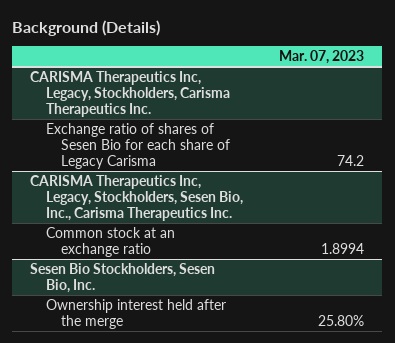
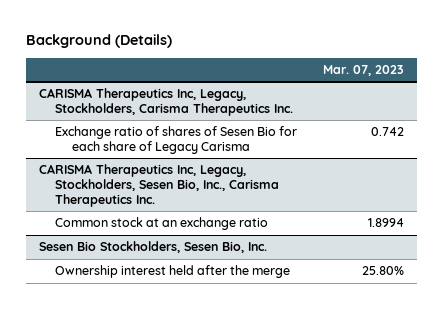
[337,154,365,166] 74.2 -> [371,127,405,137] 0.742

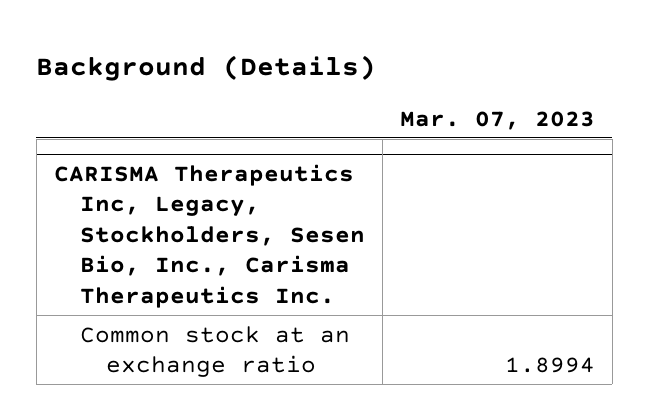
[38,88,294,116] CARISMA Therapeutics Inc, Legacy, Stockholders, Carisma Therapeutics Inc. -> none
[55,126,298,154] Exchange ratio of shares of Sesen Bio for each share of Legacy Carisma -> none
[38,241,267,254] Sesen Bio Stockholders, Sesen Bio, Inc. -> none
[55,265,291,279] Ownership interest held after the merge -> none

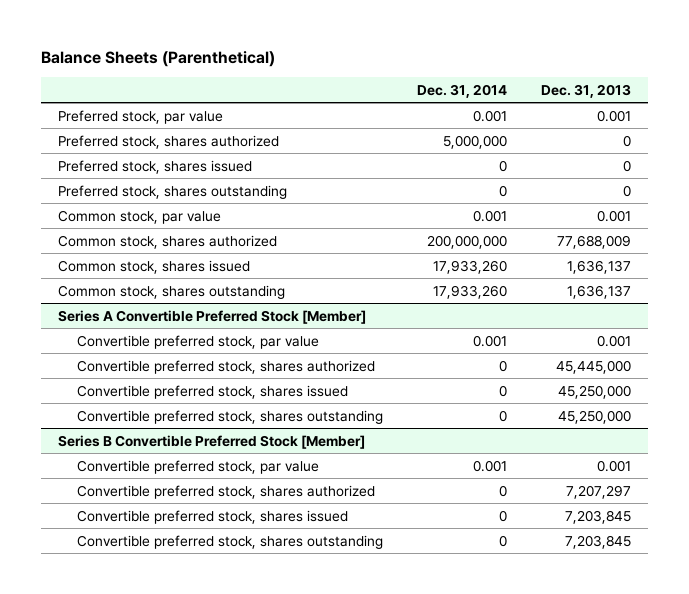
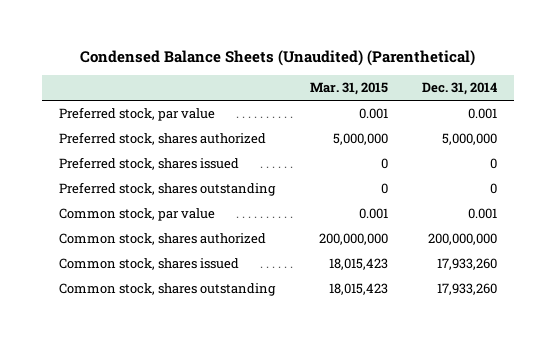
[40,50,275,67] Balance Sheets (Parenthetical) -> [80,50,476,67] Condensed Balance Sheets (Unaudited) (Parenthetical)
[541,83,632,98] Dec. 31, 2013 -> none
none -> [309,82,388,96] Mar. 31, 2015
[57,309,366,324] Series A Convertible Preferred Stock [Member] -> none
[77,334,320,349] Convertible preferred stock, par value -> none
[77,359,376,374] Convertible preferred stock, shares authorized -> none
[77,384,349,399] Convertible preferred stock, shares issued -> none
[77,409,384,424] Convertible preferred stock, shares outstanding -> none
[57,434,365,449] Series B Convertible Preferred Stock [Member] -> none
[77,459,320,474] Convertible preferred stock, par value -> none
[77,484,376,499] Convertible preferred stock, shares authorized -> none
[77,509,349,524] Convertible preferred stock, shares issued -> none
[77,534,384,549] Convertible preferred stock, shares outstanding -> none

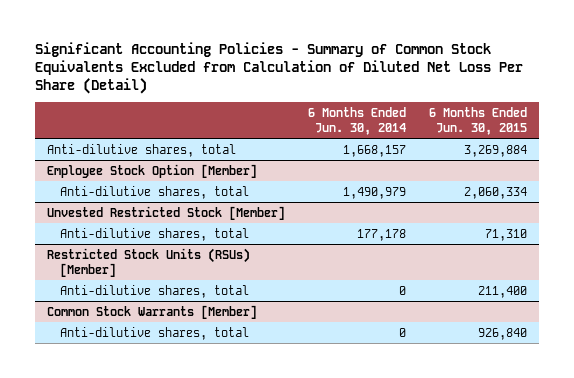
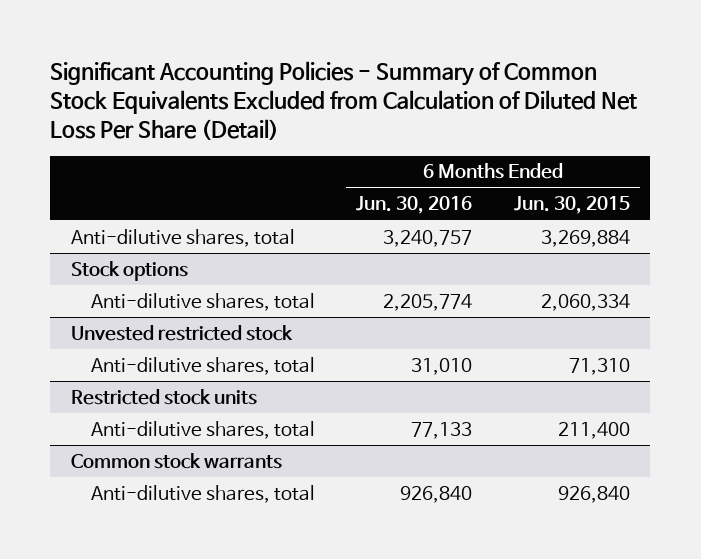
[308,106,407,135] 6 Months Ended Jun. 30, 2014 -> none
none -> [356,196,473,215] Jun. 30, 2016
[46,163,257,178] Employee Stock Option [Member] -> [71,260,189,281] Stock options
[46,205,285,220] Unvested Restricted Stock [Member] -> [71,324,294,341] Unvested restricted stock
[46,247,250,277] Restricted Stock Units (RSUs) [Member] -> [71,388,258,405] Restricted stock units
[46,304,257,319] Common Stock Warrants [Member] -> [71,452,283,469] Common stock warrants

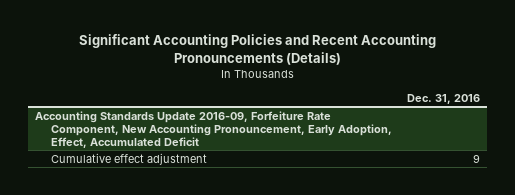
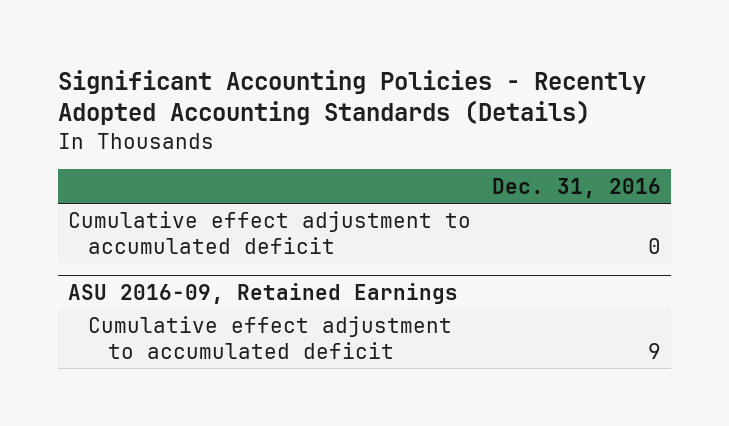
[78,34,436,65] Significant Accounting Policies and Recent Accounting Pronouncements (Details) -> [58,69,647,126] Significant Accounting Policies - Recently Adopted Accounting Standards (Details)
[35,110,393,148] Accounting Standards Update 2016-09, Forfeiture Rate Component, New Accounting Pronouncement, Early Adoption, Effect, Accumulated Deficit -> none
[51,152,208,165] Cumulative effect adjustment -> [68,211,472,254] Cumulative effect adjustment to accumulated deficit
[472,153,480,163] 9 -> [647,237,661,254] 0
none -> [68,283,459,305] ASU 2016-09, Retained Earnings
none -> [88,316,453,359] Cumulative effect adjustment to accumulated deficit

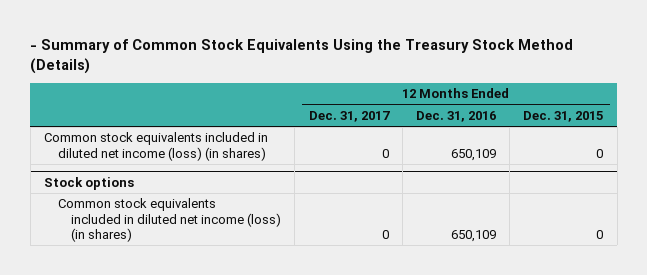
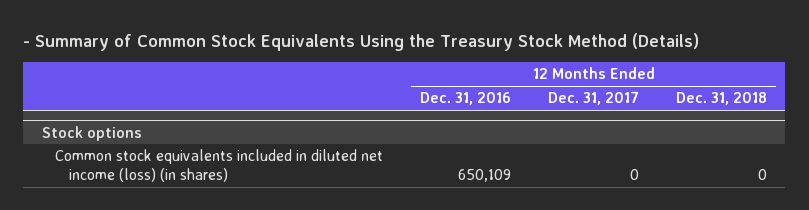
[523,110,604,122] Dec. 31, 2015 -> none
none -> [675,92,767,106] Dec. 31, 2018
[44,132,269,161] Common stock equivalents included in diluted net income (loss) (in shares) -> none

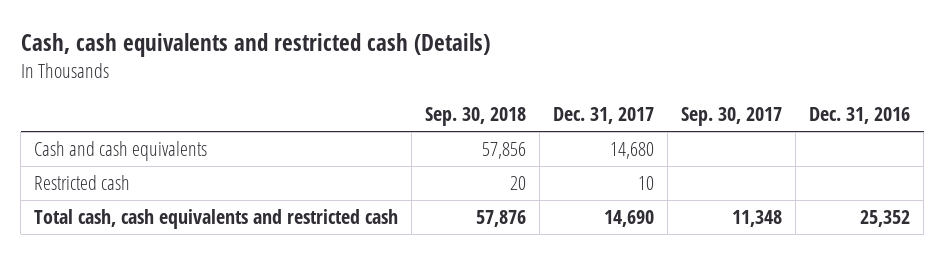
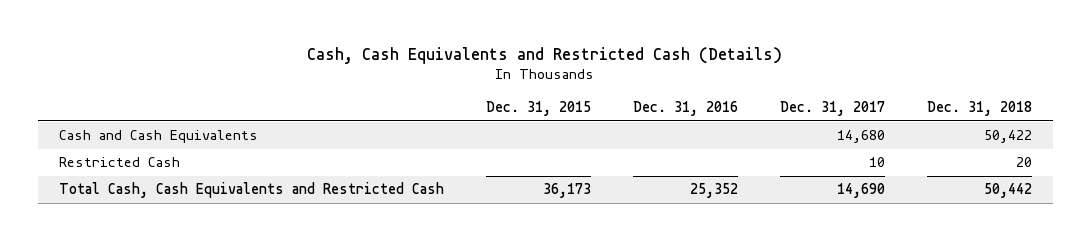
[20,33,490,58] Cash, cash equivalents and restricted cash (Details) -> [307,47,783,65] Cash, Cash Equivalents and Restricted Cash (Details)
[425,107,527,127] Sep. 30, 2018 -> none
[681,107,783,127] Sep. 30, 2017 -> none
none -> [485,101,591,117] Dec. 31, 2015
none -> [926,101,1032,117] Dec. 31, 2018
[34,140,208,161] Cash and cash equivalents -> [58,130,258,144] Cash and Cash Equivalents
[34,174,131,190] Restricted cash -> [58,157,180,168] Restricted Cash
[34,208,399,229] Total cash, cash equivalents and restricted cash -> [58,182,444,199] Total Cash, Cash Equivalents and Restricted Cash

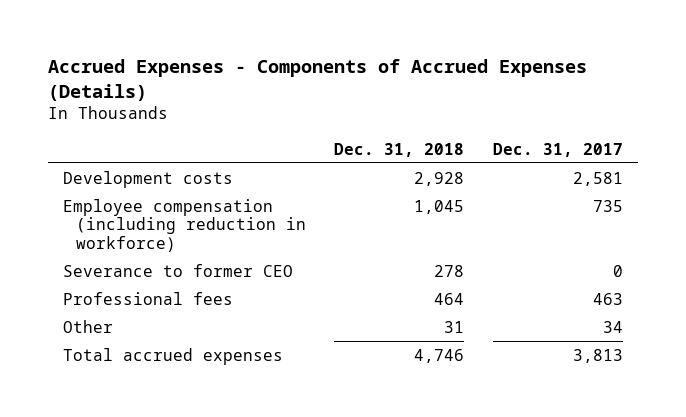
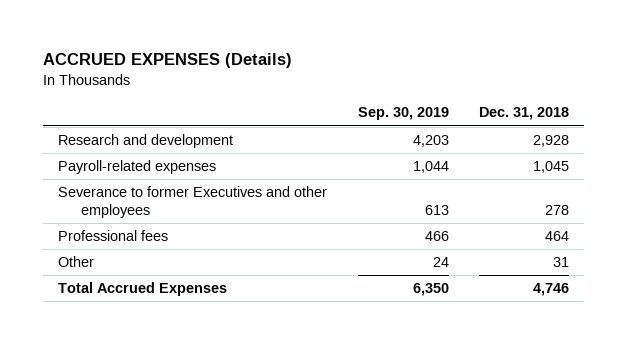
[48,58,588,101] Accrued Expenses - Components of Accrued Expenses (Details) -> [42,53,292,69] ACCRUED EXPENSES (Details)
[493,142,624,157] Dec. 31, 2017 -> none
none -> [357,107,449,121] Sep. 30, 2019
[62,170,233,188] Development costs -> [58,134,234,149] Research and development
[62,198,306,252] Employee compensation (including reduction in workforce) -> [58,160,217,175] Payroll-related expenses
[62,263,293,277] Severance to former CEO -> [58,186,328,219] Severance to former Executives and other employees
[62,347,283,365] Total accrued expenses -> [58,282,228,297] Total Accrued Expenses

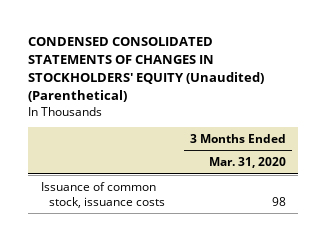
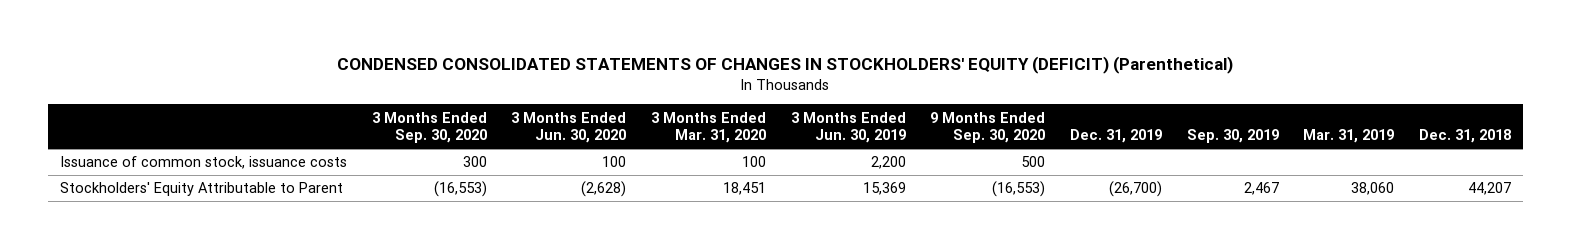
[28,37,265,102] CONDENSED CONSOLIDATED STATEMENTS OF CHANGES IN STOCKHOLDERS' EQUITY (Unaudited) (Parenthetical) -> [337,56,1234,75] CONDENSED CONSOLIDATED STATEMENTS OF CHANGES IN STOCKHOLDERS' EQUITY (DEFICIT) (Parenthetical)
none -> [371,111,487,144] 3 Months Ended Sep. 30, 2020
none -> [511,111,627,144] 3 Months Ended Jun. 30, 2020
none -> [790,111,906,144] 3 Months Ended Jun. 30, 2019
none -> [930,111,1046,144] 9 Months Ended Sep. 30, 2020
none -> [1070,129,1163,144] Dec. 31, 2019
none -> [1186,129,1279,144] Sep. 30, 2019
none -> [1303,129,1395,144] Mar. 31, 2019
none -> [1419,129,1512,144] Dec. 31, 2018
[272,196,287,206] 98 -> [741,156,766,168] 100
none -> [59,182,343,197] Stockholders' Equity Attributable to Parent

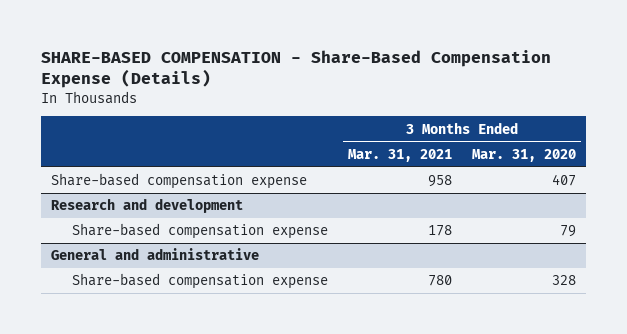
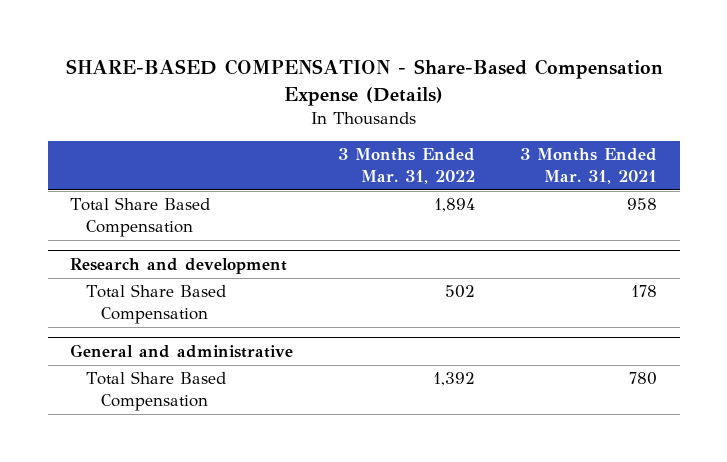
[471,149,576,163] Mar. 31, 2020 -> none
none -> [338,148,476,185] 3 Months Ended Mar. 31, 2022
[51,173,308,190] Share-based compensation expense -> [70,197,211,238] Total Share Based Compensation
[72,223,329,240] Share-based compensation expense -> [85,284,226,325] Total Share Based Compensation
[72,273,329,290] Share-based compensation expense -> [85,371,226,412] Total Share Based Compensation

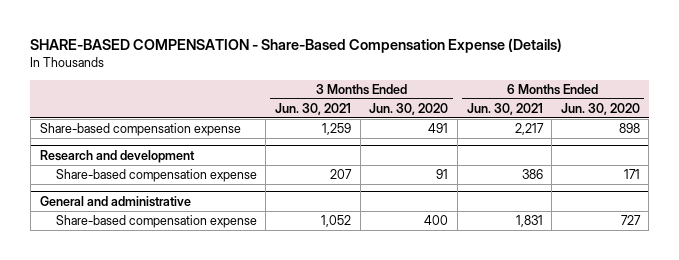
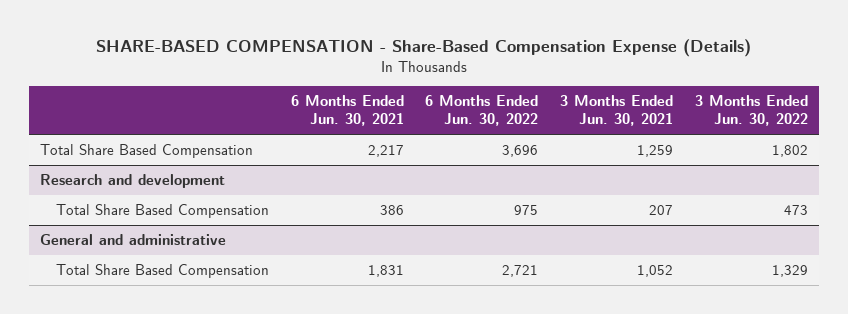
[369,102,449,115] Jun. 30, 2020 -> none
[560,102,640,115] Jun. 30, 2020 -> none
none -> [425,95,539,127] 6 Months Ended Jun. 30, 2022
none -> [694,95,808,127] 3 Months Ended Jun. 30, 2022
[39,123,241,137] Share-based compensation expense -> [40,144,254,159] Total Share Based Compensation
[55,169,257,183] Share-based compensation expense -> [56,204,270,219] Total Share Based Compensation
[55,215,257,229] Share-based compensation expense -> [56,264,270,279] Total Share Based Compensation

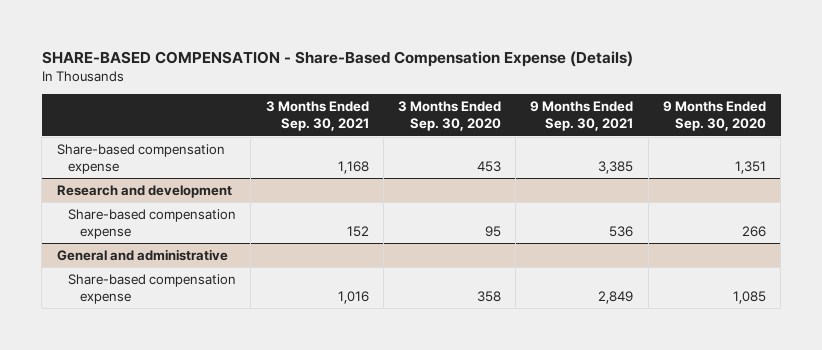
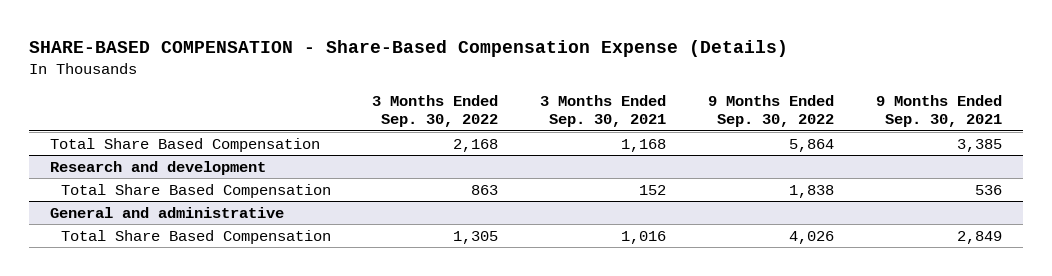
[397,101,501,132] 3 Months Ended Sep. 30, 2020 -> none
[662,101,766,132] 9 Months Ended Sep. 30, 2020 -> none
none -> [372,94,499,128] 3 Months Ended Sep. 30, 2022
none -> [708,94,835,128] 9 Months Ended Sep. 30, 2022
[56,143,225,175] Share-based compensation expense -> [49,137,320,152] Total Share Based Compensation
[68,208,237,240] Share-based compensation expense -> [60,183,331,198] Total Share Based Compensation
[68,273,237,305] Share-based compensation expense -> [60,229,331,244] Total Share Based Compensation

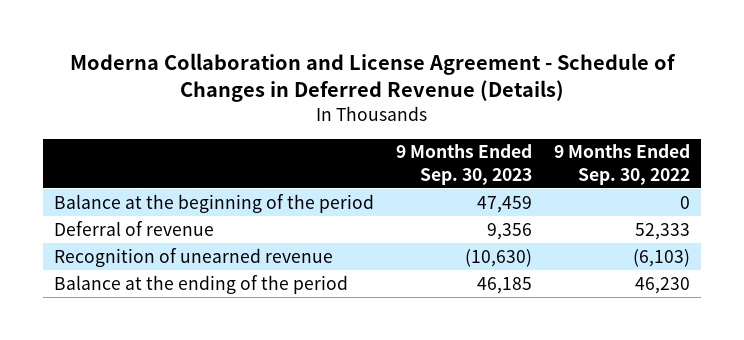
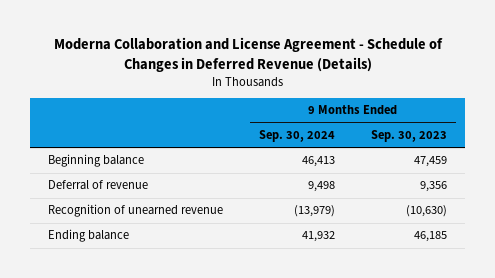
[554,144,691,185] 9 Months Ended Sep. 30, 2022 -> none
none -> [259,130,336,143] Sep. 30, 2024
[53,193,374,213] Balance at the beginning of the period -> [48,154,145,168] Beginning balance
[53,274,348,294] Balance at the ending of the period -> [48,229,130,243] Ending balance

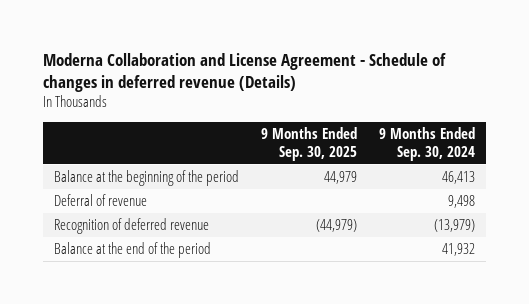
[53,37,443,72] Moderna Collaboration and License Agreement - Schedule of Changes in Deferred Revenue (Details) -> [43,52,447,92] Moderna Collaboration and License Agreement - Schedule of changes in deferred revenue (Details)
[371,130,448,143] Sep. 30, 2023 -> none
none -> [261,126,358,161] 9 Months Ended Sep. 30, 2025
[48,154,145,168] Beginning balance -> [54,170,240,187] Balance at the beginning of the period
[48,204,224,218] Recognition of unearned revenue -> [54,218,210,235] Recognition of deferred revenue
[48,229,130,243] Ending balance -> [54,242,212,259] Balance at the end of the period

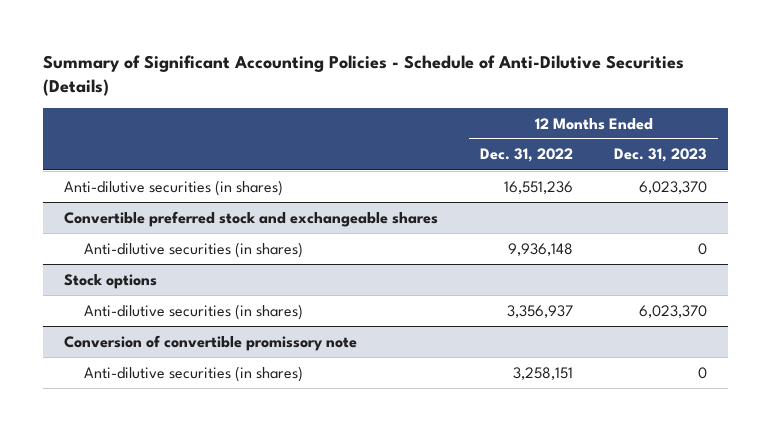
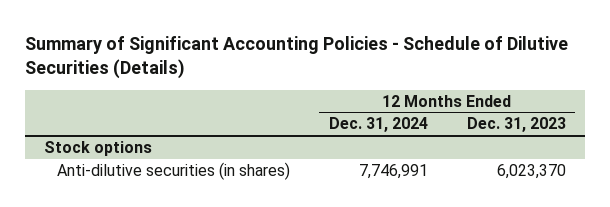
[43,54,685,97] Summary of Significant Accounting Policies - Schedule of Anti-Dilutive Securities (Details) -> [25,35,569,80] Summary of Significant Accounting Policies - Schedule of Dilutive Securities (Details)
[479,148,573,163] Dec. 31, 2022 -> none
none -> [328,117,428,133] Dec. 31, 2024
[64,179,284,196] Anti-dilutive securities (in shares) -> none
[64,210,439,227] Convertible preferred stock and exchangeable shares -> none
[84,241,304,258] Anti-dilutive securities (in shares) -> none
[64,334,358,351] Conversion of convertible promissory note -> none
[84,365,304,382] Anti-dilutive securities (in shares) -> none

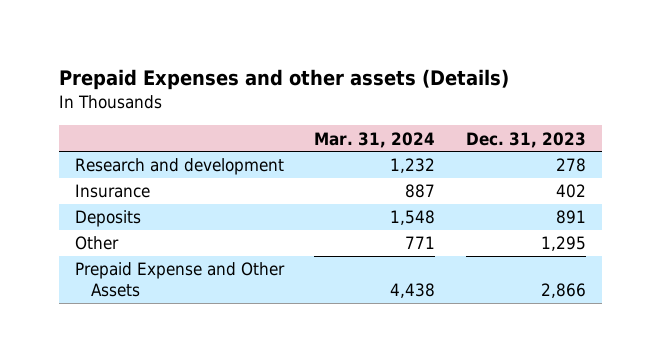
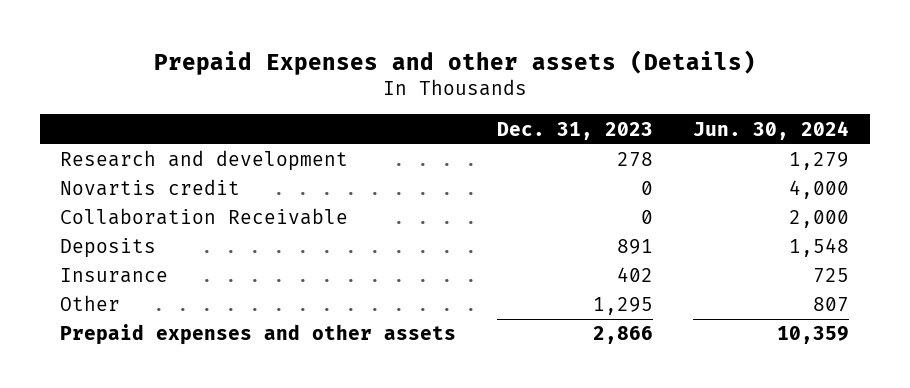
[314,131,436,148] Mar. 31, 2024 -> none
none -> [693,120,850,140] Jun. 30, 2024
none -> [60,179,241,197] Novartis credit
none -> [60,208,349,226] Collaboration Receivable
[74,184,150,199] Insurance -> [60,268,169,284] Insurance
[74,262,285,297] Prepaid Expense and Other Assets -> [60,324,457,346] Prepaid expenses and other assets

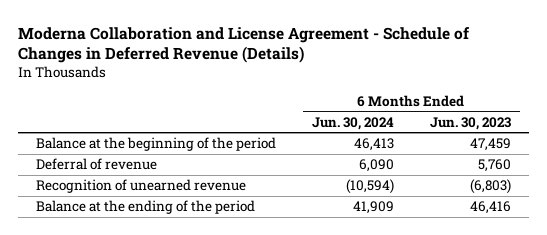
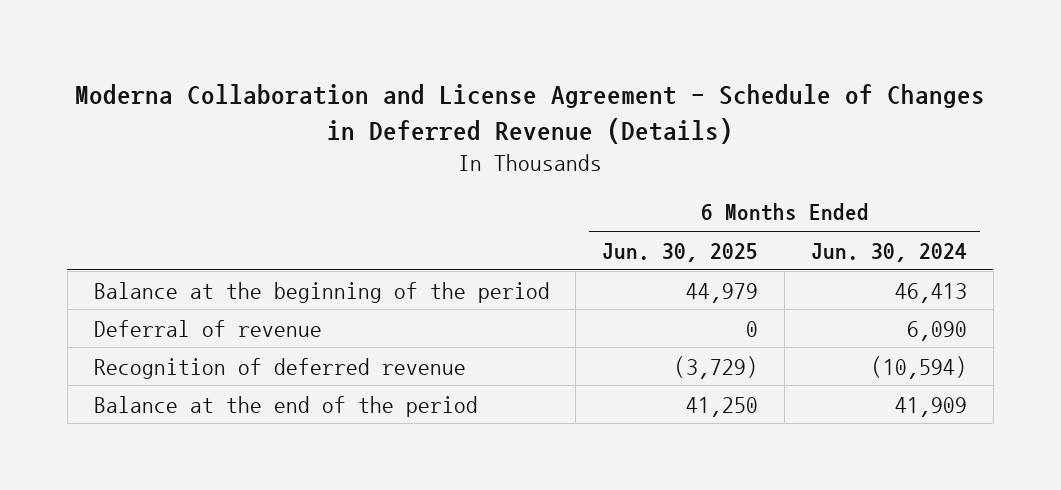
[429,116,511,130] Jun. 30, 2023 -> none
none -> [602,242,759,262] Jun. 30, 2025
[35,179,246,194] Recognition of unearned revenue -> [93,357,466,379] Recognition of deferred revenue
[35,200,255,215] Balance at the ending of the period -> [93,395,478,417] Balance at the end of the period

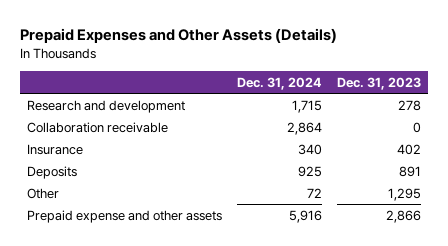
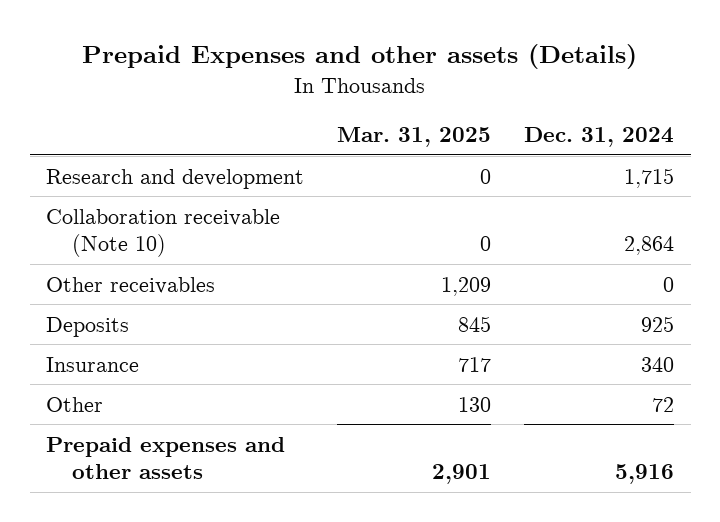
[19,28,337,44] Prepaid Expenses and Other Assets (Details) -> [82,44,638,70] Prepaid Expenses and other assets (Details)
[336,76,421,90] Dec. 31, 2023 -> none
none -> [337,127,492,148] Mar. 31, 2025
[27,121,169,133] Collaboration receivable -> [46,208,281,257] Collaboration receivable (Note 10)
none -> [46,276,216,294] Other receivables
[27,143,84,155] Insurance -> [46,356,140,372] Insurance
[27,209,223,223] Prepaid expense and other assets -> [46,436,286,479] Prepaid expenses and other assets

